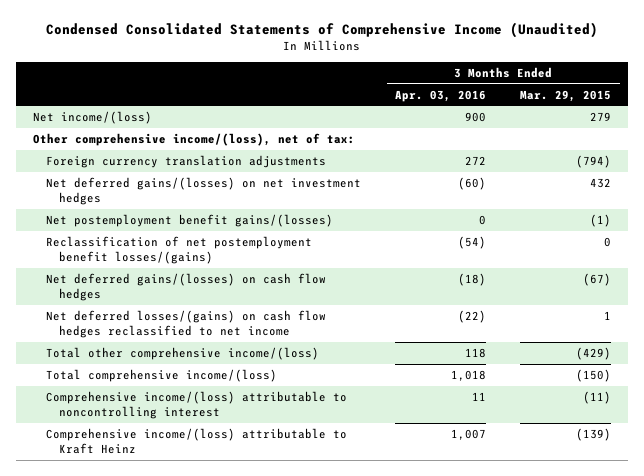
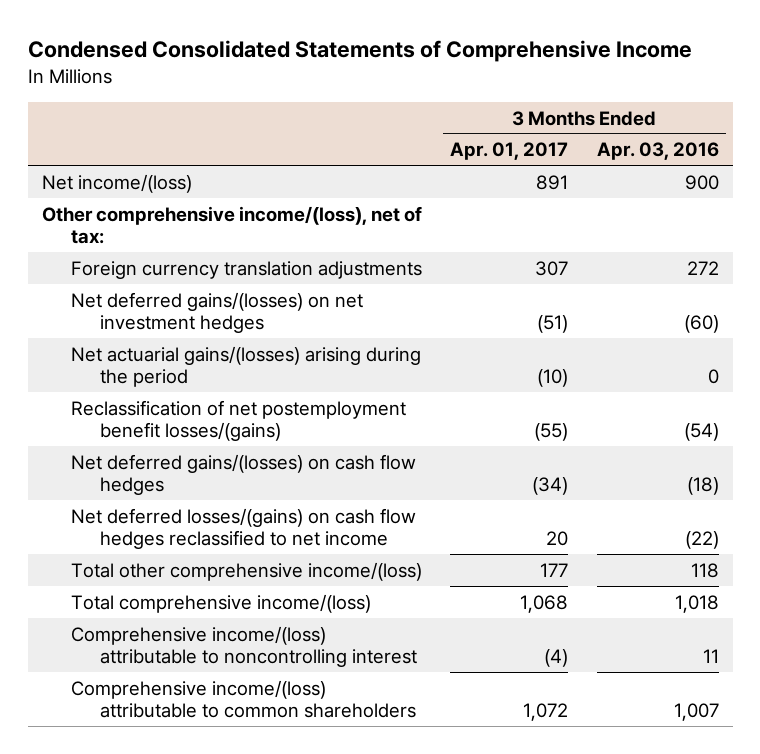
[45,21,598,38] Condensed Consolidated Statements of Comprehensive Income (Unaudited) -> [27,40,692,63] Condensed Consolidated Statements of Comprehensive Income
[520,89,612,102] Mar. 29, 2015 -> none
none -> [450,142,569,161] Apr. 01, 2017
[46,214,334,228] Net postemployment benefit gains/(losses) -> none
none -> [70,345,421,387] Net actuarial gains/(losses) arising during the period
[46,428,348,454] Comprehensive income/(loss) attributable to Kraft Heinz -> [70,679,416,718] Comprehensive income/(loss) attributable to common shareholders

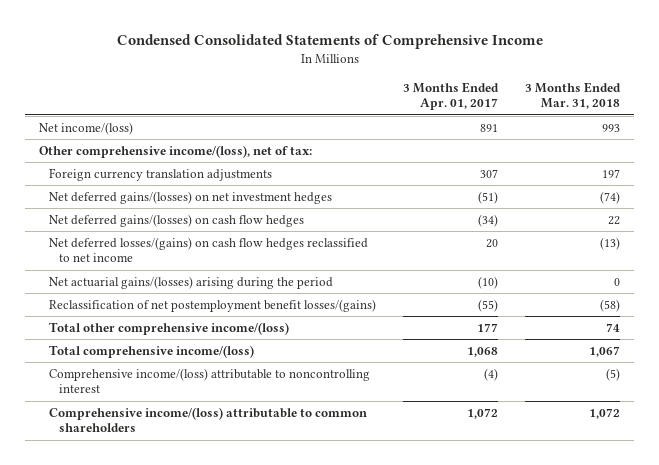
[596,142,719,161] Apr. 03, 2016 -> none
none -> [525,81,622,110] 3 Months Ended Mar. 31, 2018
[70,345,421,387] Net actuarial gains/(losses) arising during the period -> [48,275,333,289] Net actuarial gains/(losses) arising during the period
[70,399,406,441] Reclassification of net postemployment benefit losses/(gains) -> [48,298,376,312] Reclassification of net postemployment benefit losses/(gains)

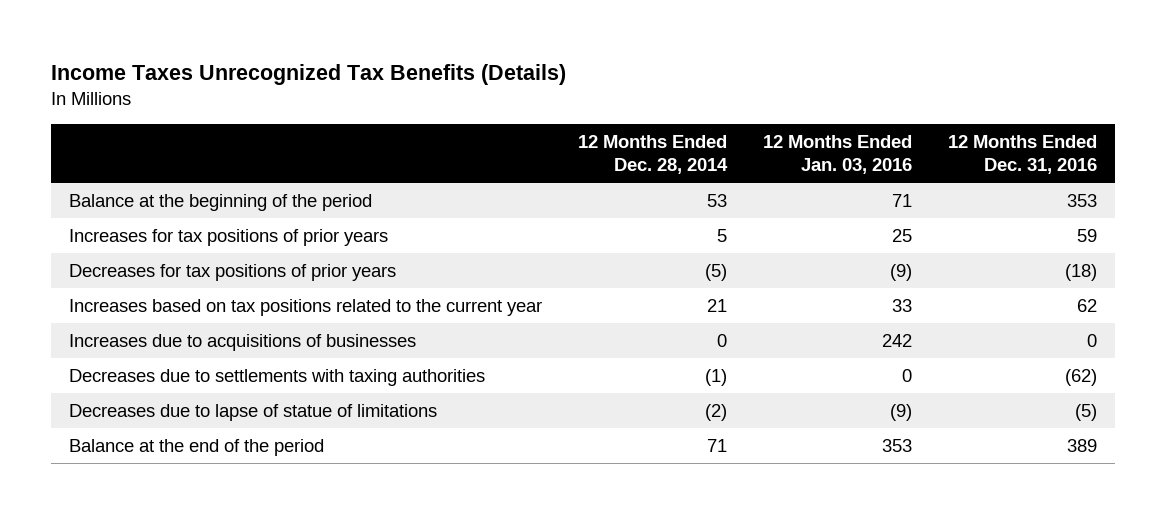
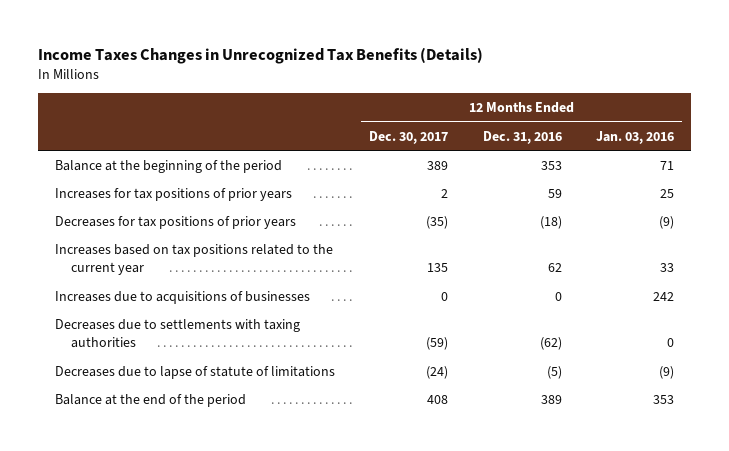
[50,64,566,86] Income Taxes Unrecognized Tax Benefits (Details) -> [38,47,484,65] Income Taxes Changes in Unrecognized Tax Benefits (Details)
[578,135,729,175] 12 Months Ended Dec. 28, 2014 -> none
none -> [369,130,449,144] Dec. 30, 2017
[69,404,438,422] Decreases due to lapse of statue of limitations -> [55,365,336,379] Decreases due to lapse of statute of limitations

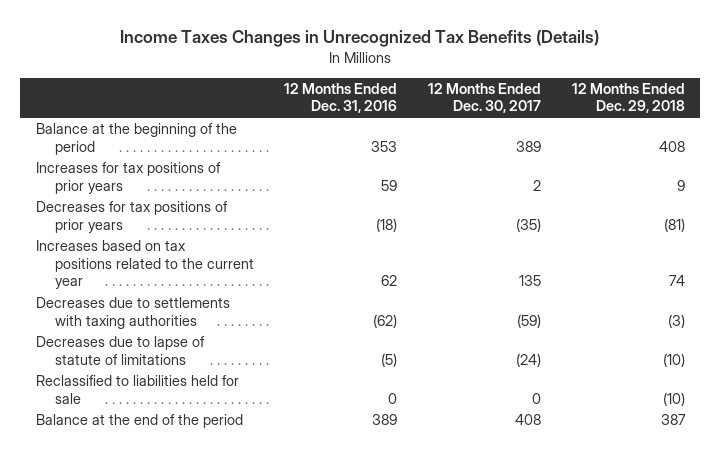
[595,130,674,144] Jan. 03, 2016 -> none
none -> [571,83,685,114] 12 Months Ended Dec. 29, 2018
[55,290,311,304] Increases due to acquisitions of businesses -> none
none -> [35,375,239,404] Reclassified to liabilities held for sale

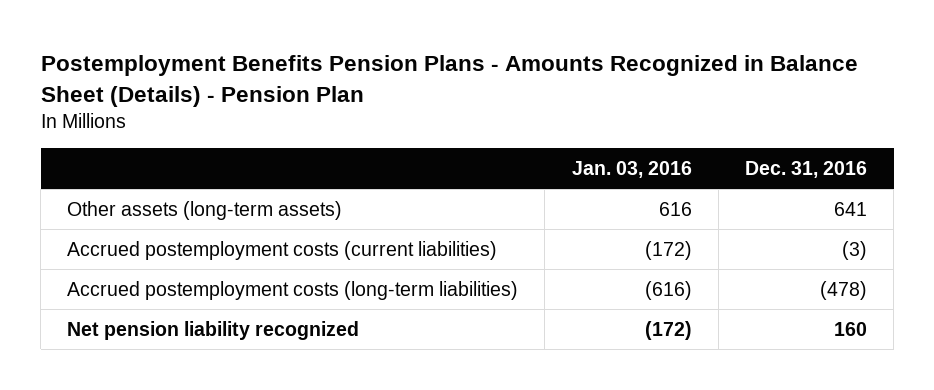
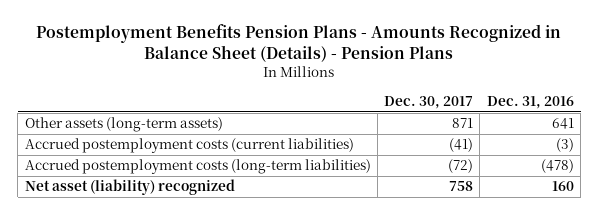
[40,55,858,107] Postemployment Benefits Pension Plans - Amounts Recognized in Balance Sheet (Details) - Pension Plan -> [36,24,562,63] Postemployment Benefits Pension Plans - Amounts Recognized in Balance Sheet (Details) - Pension Plans
[571,160,692,178] Jan. 03, 2016 -> none
none -> [384,95,474,109] Dec. 30, 2017
[67,320,360,340] Net pension liability recognized -> [24,179,235,196] Net asset (liability) recognized

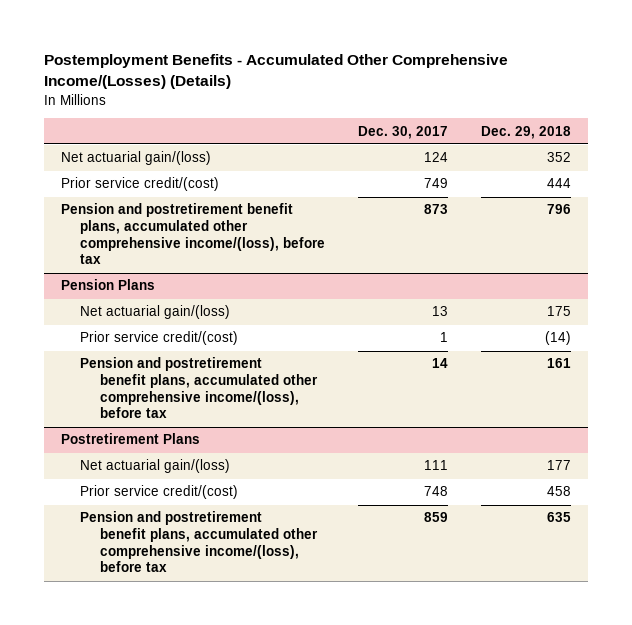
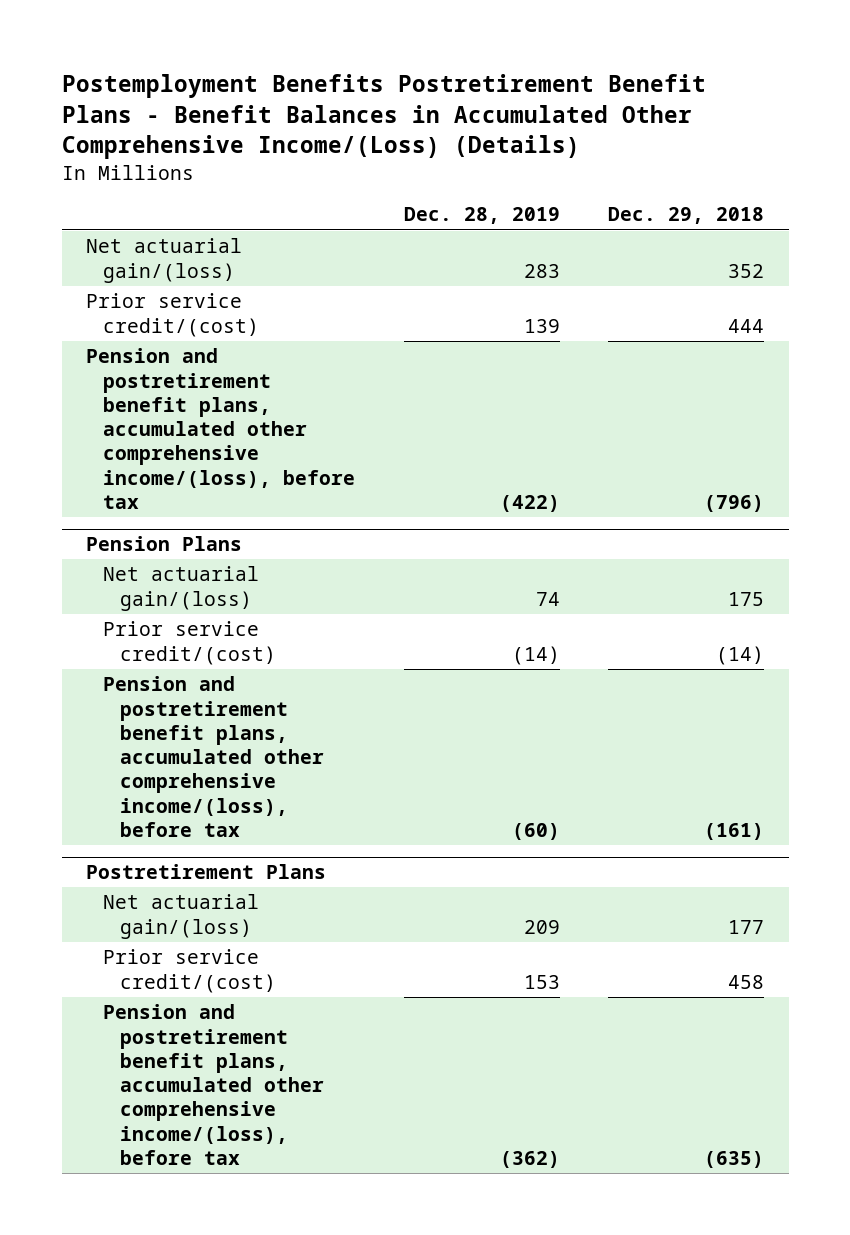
[44,54,509,90] Postemployment Benefits - Accumulated Other Comprehensive Income/(Losses) (Details) -> [61,74,706,160] Postemployment Benefits Postretirement Benefit Plans - Benefit Balances in Accumulated Other Comprehensive Income/(Loss) (Details)
[358,125,449,139] Dec. 30, 2017 -> none
none -> [403,207,560,225] Dec. 28, 2019
[547,204,572,215] 796 -> [704,495,765,513] (796)
[547,358,572,369] 161 -> [704,823,765,841] (161)
[547,512,572,523] 635 -> [704,1151,765,1169] (635)

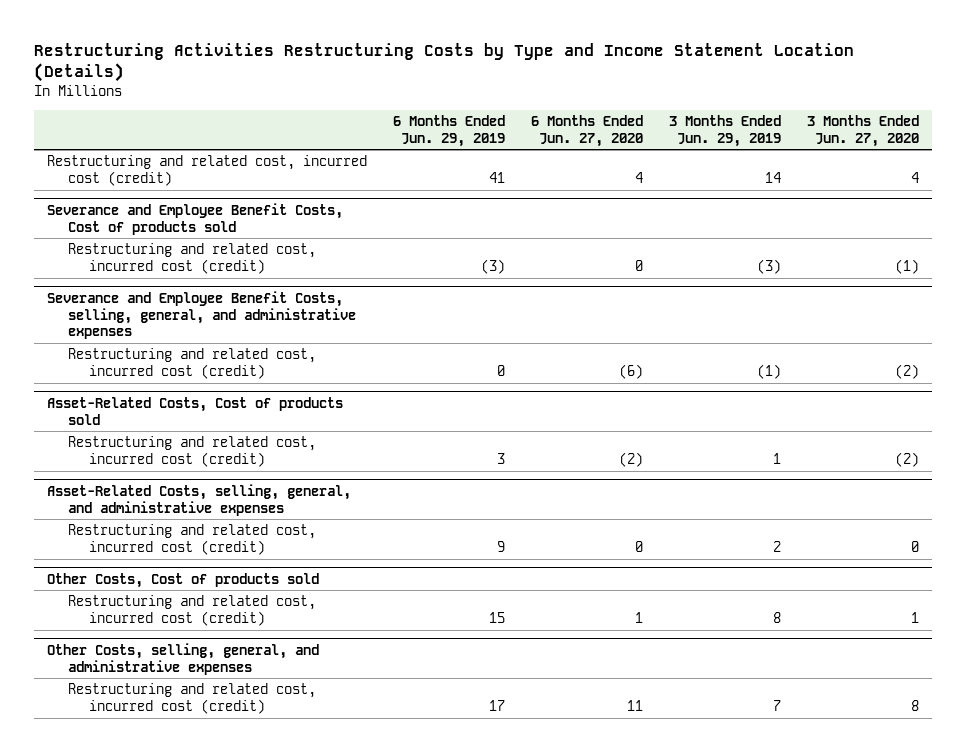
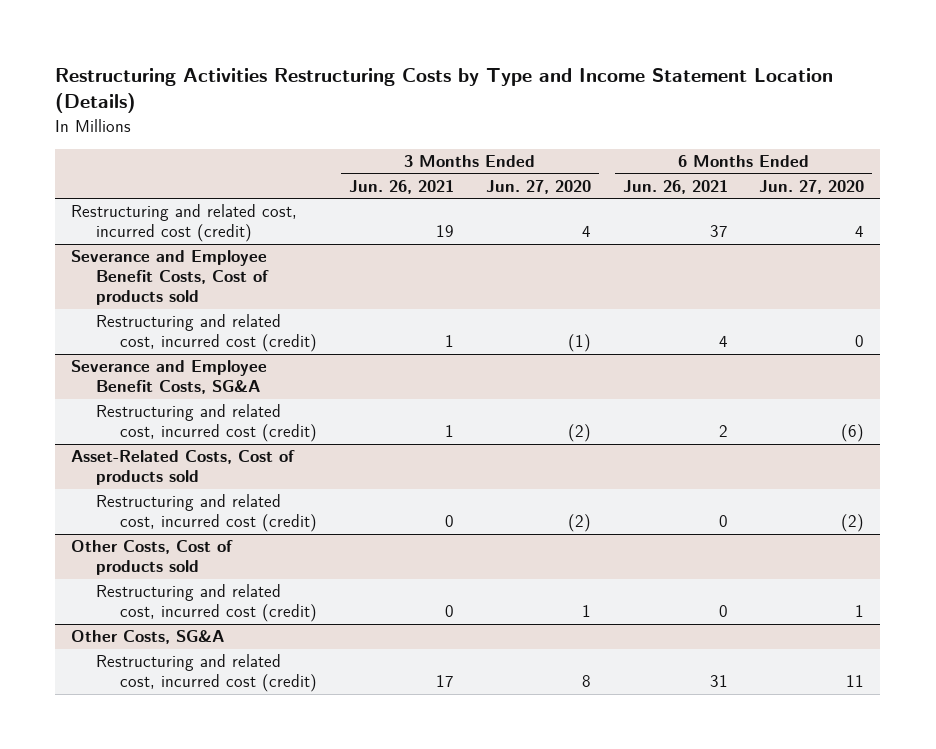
[393,114,506,147] 6 Months Ended Jun. 29, 2019 -> none
[669,114,782,147] 3 Months Ended Jun. 29, 2019 -> none
none -> [348,179,454,194] Jun. 26, 2021
none -> [622,179,728,194] Jun. 26, 2021
[47,290,357,340] Severance and Employee Benefit Costs, selling, general, and administrative expenses -> none
none -> [71,360,268,395] Severance and Employee Benefit Costs, SG&A
[47,483,352,516] Asset-Related Costs, selling, general, and administrative expenses -> none
[68,524,317,556] Restructuring and related cost, incurred cost (credit) -> none
[47,642,320,675] Other Costs, selling, general, and administrative expenses -> none
none -> [71,630,225,645] Other Costs, SG&A

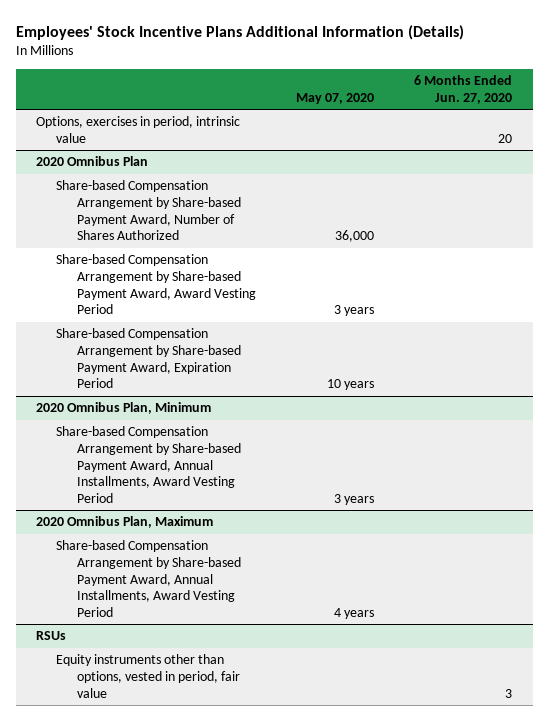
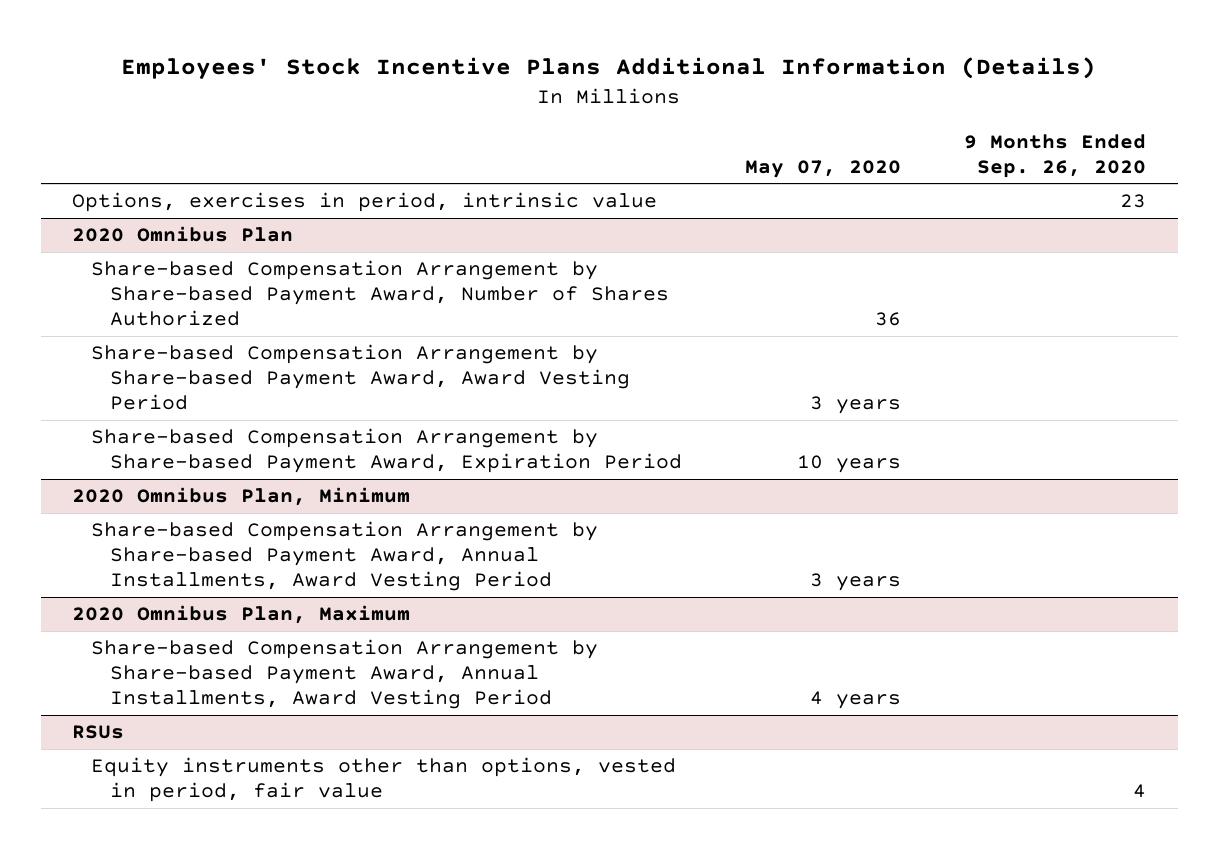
[414,75,513,104] 6 Months Ended Jun. 27, 2020 -> none
none -> [964,133,1147,178] 9 Months Ended Sep. 26, 2020
[335,230,375,243] 36,000 -> [875,312,902,327] 36

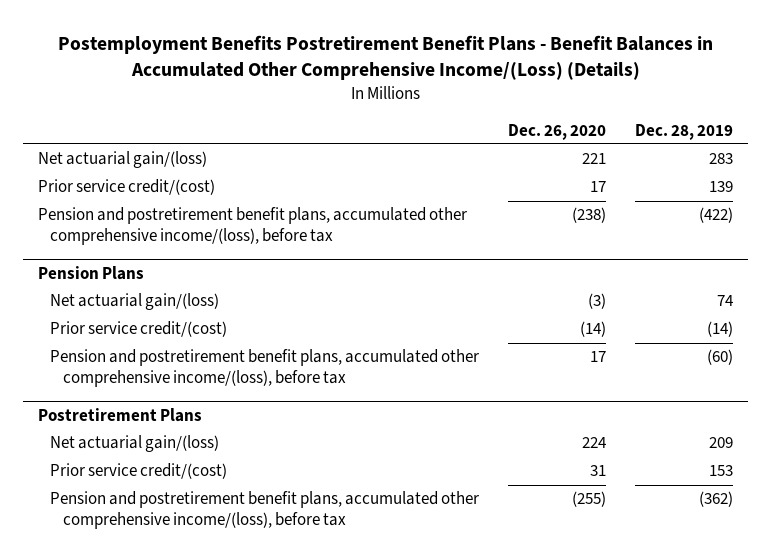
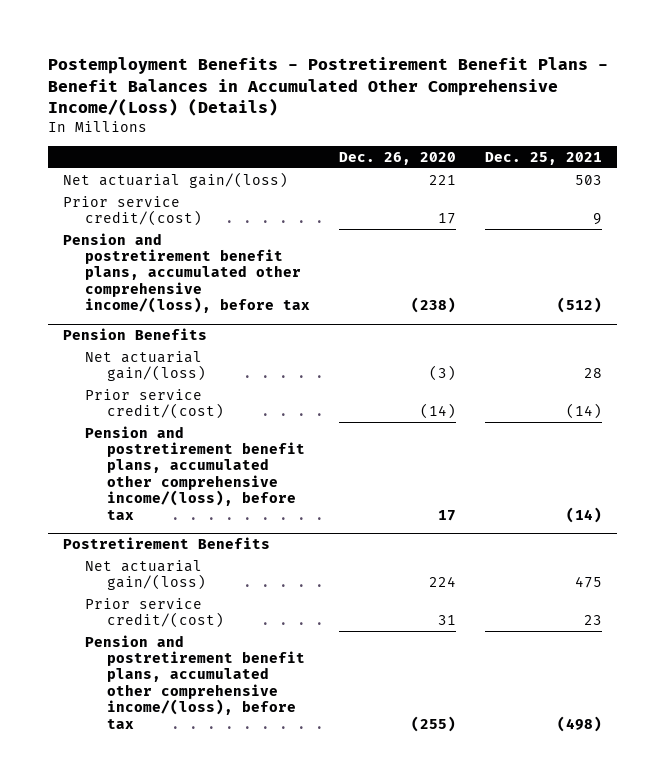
[57,34,713,81] Postemployment Benefits Postretirement Benefit Plans - Benefit Balances in Accumulated Other Comprehensive Income/(Loss) (Details) -> [48,56,609,117] Postemployment Benefits - Postretirement Benefit Plans - Benefit Balances in Accumulated Other Comprehensive Income/(Loss) (Details)
[635,123,734,140] Dec. 28, 2019 -> none
none -> [485,151,603,165] Dec. 25, 2021
[37,265,144,280] Pension Plans -> [62,327,207,340] Pension Benefits
[37,407,202,422] Postretirement Plans -> [62,536,270,549] Postretirement Benefits

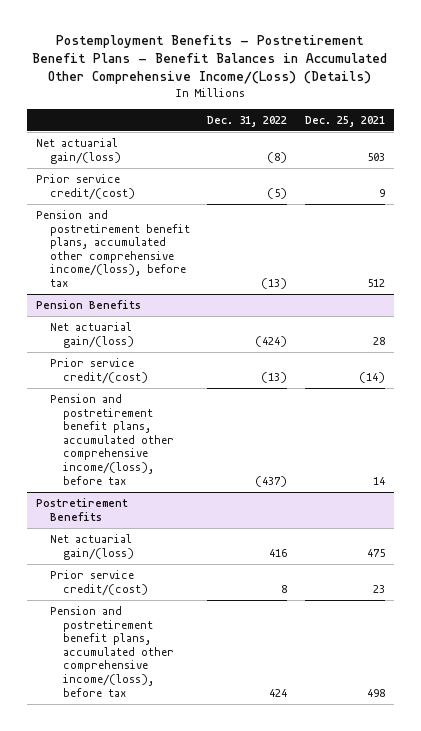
[338,151,456,165] Dec. 26, 2020 -> none
none -> [207,115,288,127] Dec. 31, 2022
[557,297,603,314] (512) -> [366,278,385,287] 512
[566,506,603,523] (14) -> [372,476,385,485] 14
[557,715,603,732] (498) -> [366,688,385,697] 498

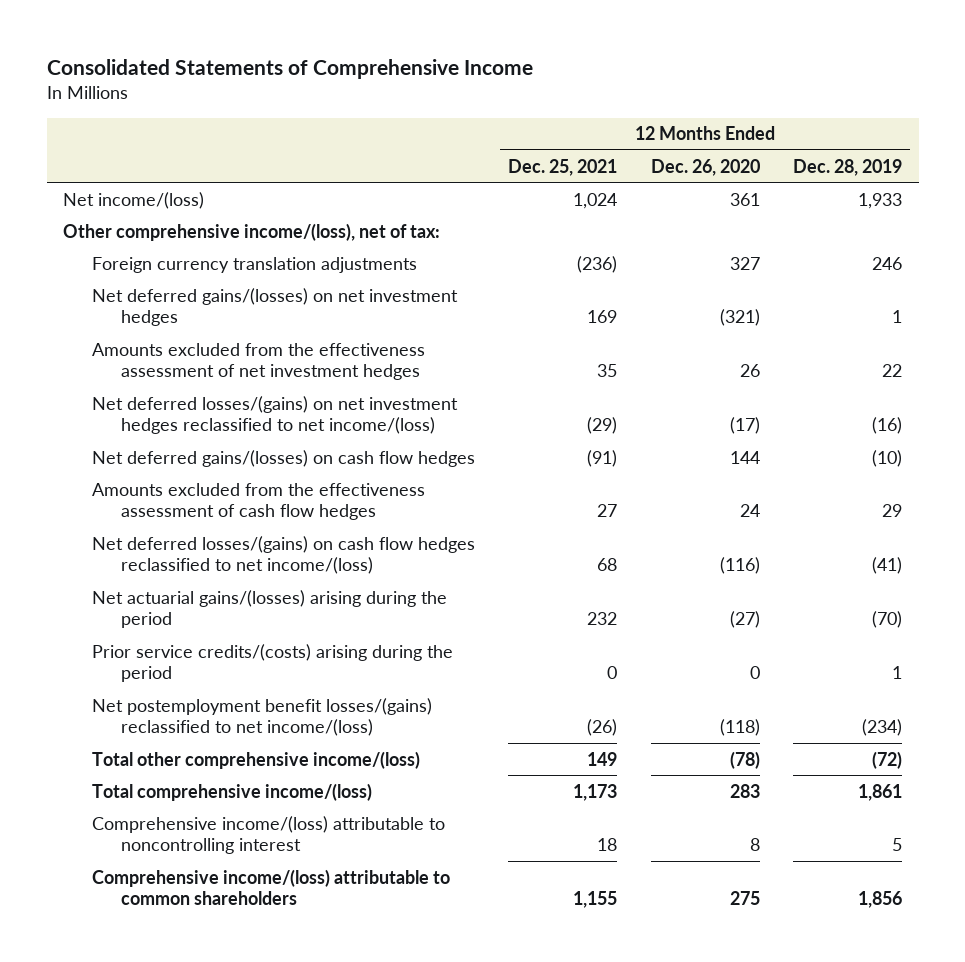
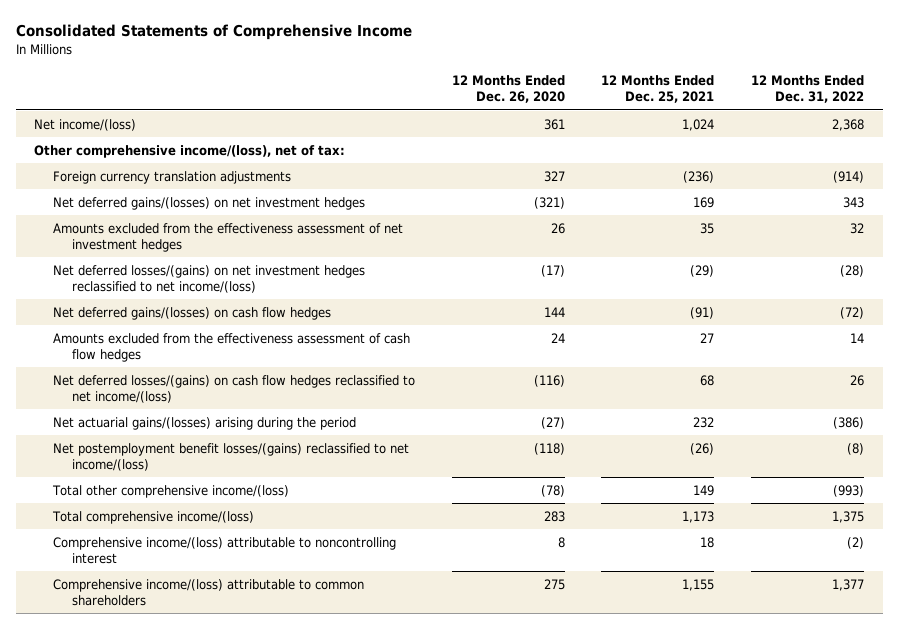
[793,158,903,176] Dec. 28, 2019 -> none
none -> [751,75,865,104] 12 Months Ended Dec. 31, 2022
[92,643,454,683] Prior service credits/(costs) arising during the period -> none

